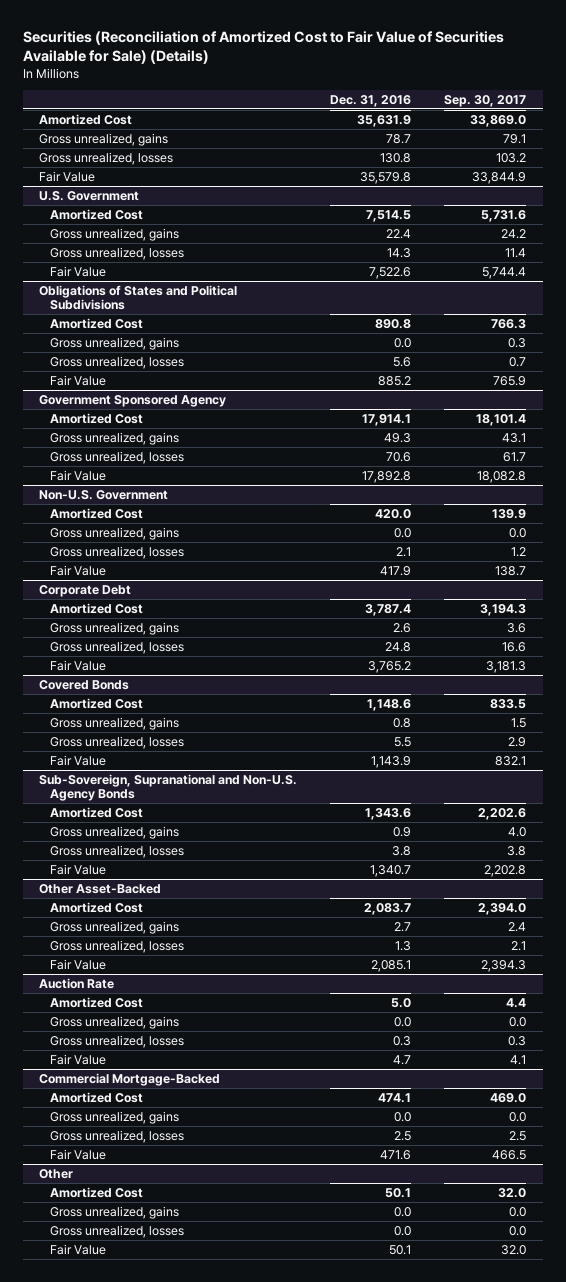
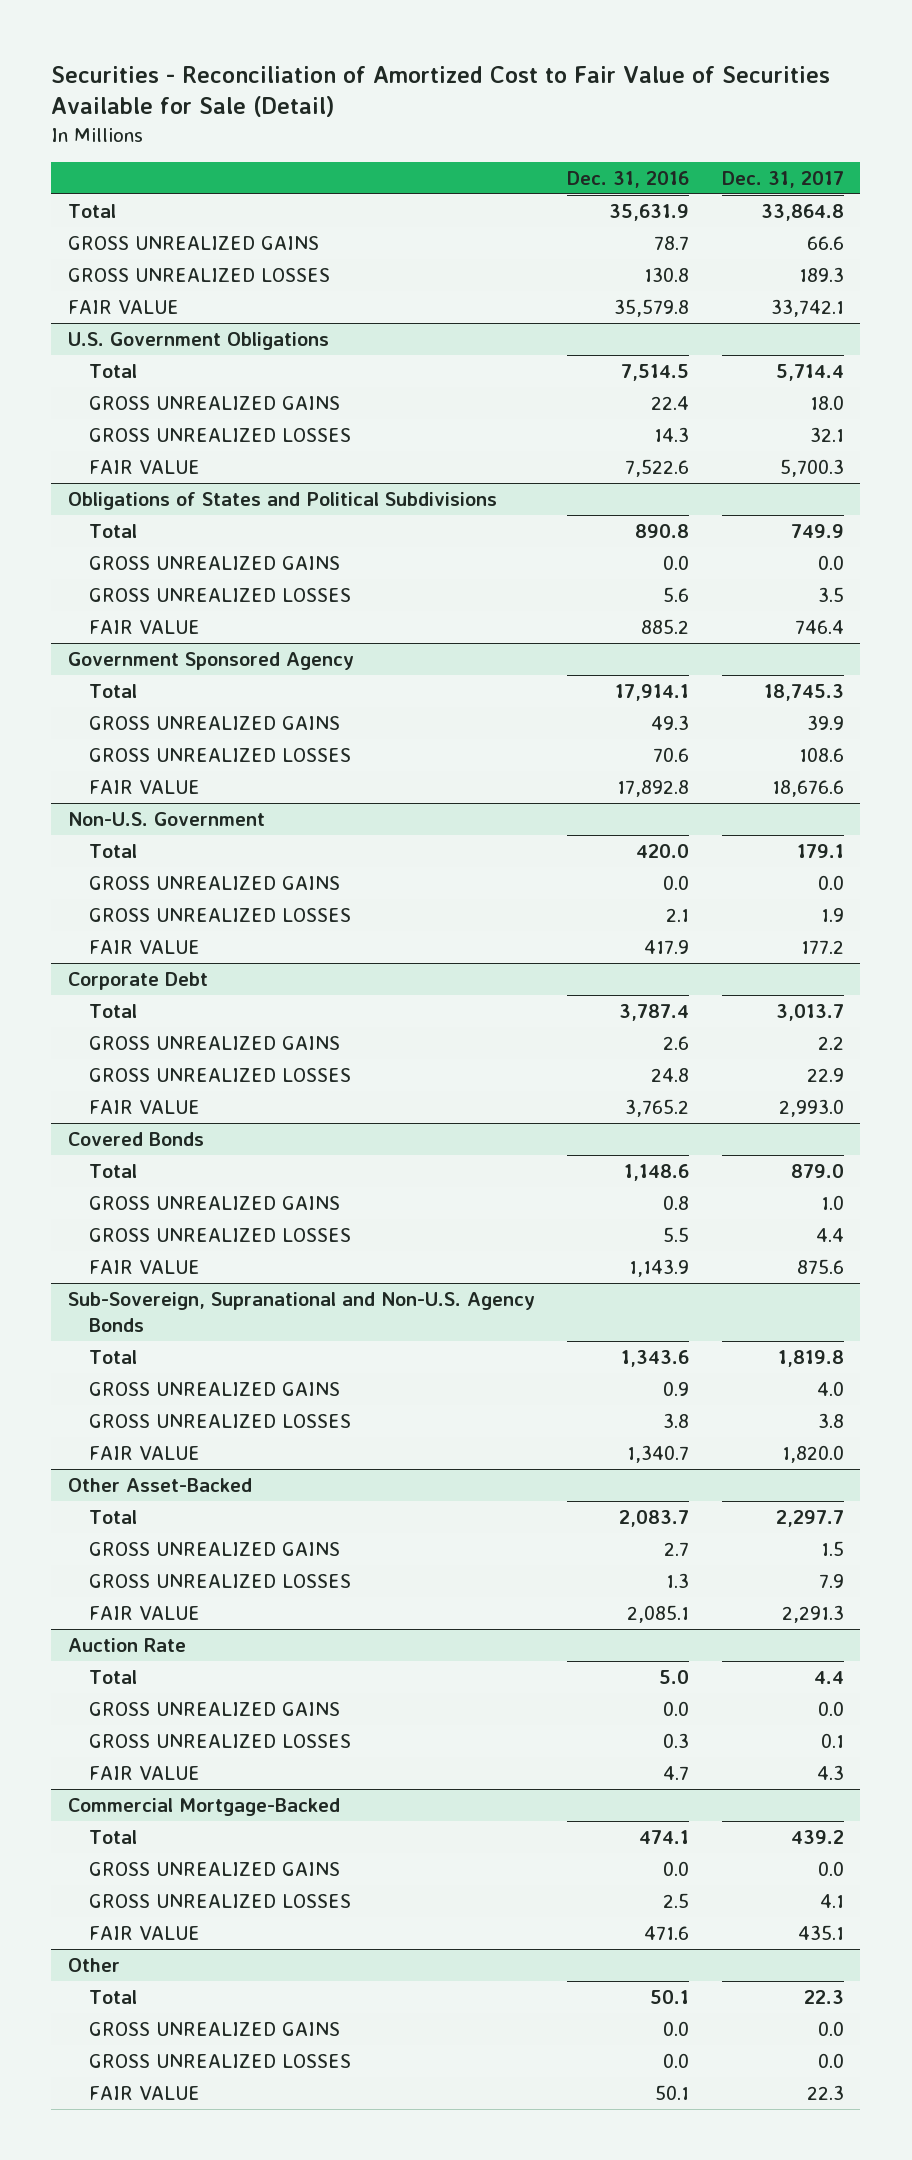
[22,30,504,65] Securities (Reconciliation of Amortized Cost to Fair Value of Securities Available for Sale) (Details) -> [51,65,831,118] Securities - Reconciliation of Amortized Cost to Fair Value of Securities Available for Sale (Detail)
[444,95,527,108] Sep. 30, 2017 -> none
none -> [721,170,844,188] Dec. 31, 2017
[39,113,133,125] Amortized Cost -> [67,203,116,218] Total
[39,132,169,146] Gross unrealized, gains -> [67,235,319,250] GROSS UNREALIZED GAINS
[39,151,174,165] Gross unrealized, losses -> [67,267,330,282] GROSS UNREALIZED LOSSES
[39,170,96,182] Fair Value -> [67,299,179,314] FAIR VALUE
[39,190,140,201] U.S. Government -> [67,331,329,350] U.S. Government Obligations
[50,208,144,220] Amortized Cost -> [88,363,137,378] Total
[50,227,180,241] Gross unrealized, gains -> [88,395,340,410] GROSS UNREALIZED GAINS
[50,246,185,260] Gross unrealized, losses -> [88,427,351,442] GROSS UNREALIZED LOSSES
[50,265,107,277] Fair Value -> [88,459,200,474] FAIR VALUE
[50,317,144,329] Amortized Cost -> [88,523,137,538] Total
[50,336,180,350] Gross unrealized, gains -> [88,555,340,570] GROSS UNREALIZED GAINS
[50,355,185,369] Gross unrealized, losses -> [88,587,351,602] GROSS UNREALIZED LOSSES
[50,374,107,386] Fair Value -> [88,619,200,634] FAIR VALUE
[50,412,144,424] Amortized Cost -> [88,683,137,698] Total
[50,431,180,445] Gross unrealized, gains -> [88,715,340,730] GROSS UNREALIZED GAINS
[50,450,185,464] Gross unrealized, losses -> [88,747,351,762] GROSS UNREALIZED LOSSES
[50,469,107,481] Fair Value -> [88,779,200,794] FAIR VALUE
[50,507,144,519] Amortized Cost -> [88,843,137,858] Total
[50,526,180,540] Gross unrealized, gains -> [88,875,340,890] GROSS UNREALIZED GAINS
[50,545,185,559] Gross unrealized, losses -> [88,907,351,922] GROSS UNREALIZED LOSSES
[50,564,107,576] Fair Value -> [88,939,200,954] FAIR VALUE
[50,602,144,614] Amortized Cost -> [88,1003,137,1018] Total
[50,621,180,635] Gross unrealized, gains -> [88,1035,340,1050] GROSS UNREALIZED GAINS
[50,640,185,654] Gross unrealized, losses -> [88,1067,351,1082] GROSS UNREALIZED LOSSES
[50,659,107,671] Fair Value -> [88,1099,200,1114] FAIR VALUE
[50,697,144,709] Amortized Cost -> [88,1163,137,1178] Total
[50,716,180,730] Gross unrealized, gains -> [88,1195,340,1210] GROSS UNREALIZED GAINS
[50,735,185,749] Gross unrealized, losses -> [88,1227,351,1242] GROSS UNREALIZED LOSSES
[50,754,107,766] Fair Value -> [88,1259,200,1274] FAIR VALUE
[50,806,144,818] Amortized Cost -> [88,1349,137,1364] Total
[50,825,180,839] Gross unrealized, gains -> [88,1381,340,1396] GROSS UNREALIZED GAINS
[50,844,185,858] Gross unrealized, losses -> [88,1413,351,1428] GROSS UNREALIZED LOSSES
[50,863,107,875] Fair Value -> [88,1445,200,1460] FAIR VALUE
[50,901,144,913] Amortized Cost -> [88,1509,137,1524] Total
[50,920,180,934] Gross unrealized, gains -> [88,1541,340,1556] GROSS UNREALIZED GAINS
[50,939,185,953] Gross unrealized, losses -> [88,1573,351,1588] GROSS UNREALIZED LOSSES
[50,958,107,970] Fair Value -> [88,1605,200,1620] FAIR VALUE
[50,996,144,1008] Amortized Cost -> [88,1669,137,1684] Total
[50,1015,180,1029] Gross unrealized, gains -> [88,1701,340,1716] GROSS UNREALIZED GAINS
[50,1034,185,1048] Gross unrealized, losses -> [88,1733,351,1748] GROSS UNREALIZED LOSSES
[50,1053,107,1065] Fair Value -> [88,1765,200,1780] FAIR VALUE
[50,1091,144,1103] Amortized Cost -> [88,1829,137,1844] Total
[50,1110,180,1124] Gross unrealized, gains -> [88,1861,340,1876] GROSS UNREALIZED GAINS
[50,1129,185,1143] Gross unrealized, losses -> [88,1893,351,1908] GROSS UNREALIZED LOSSES
[50,1148,107,1160] Fair Value -> [88,1925,200,1940] FAIR VALUE
[50,1186,144,1198] Amortized Cost -> [88,1989,137,2004] Total
[50,1205,180,1219] Gross unrealized, gains -> [88,2021,340,2036] GROSS UNREALIZED GAINS
[50,1224,185,1238] Gross unrealized, losses -> [88,2053,351,2068] GROSS UNREALIZED LOSSES
[50,1243,107,1255] Fair Value -> [88,2085,200,2100] FAIR VALUE

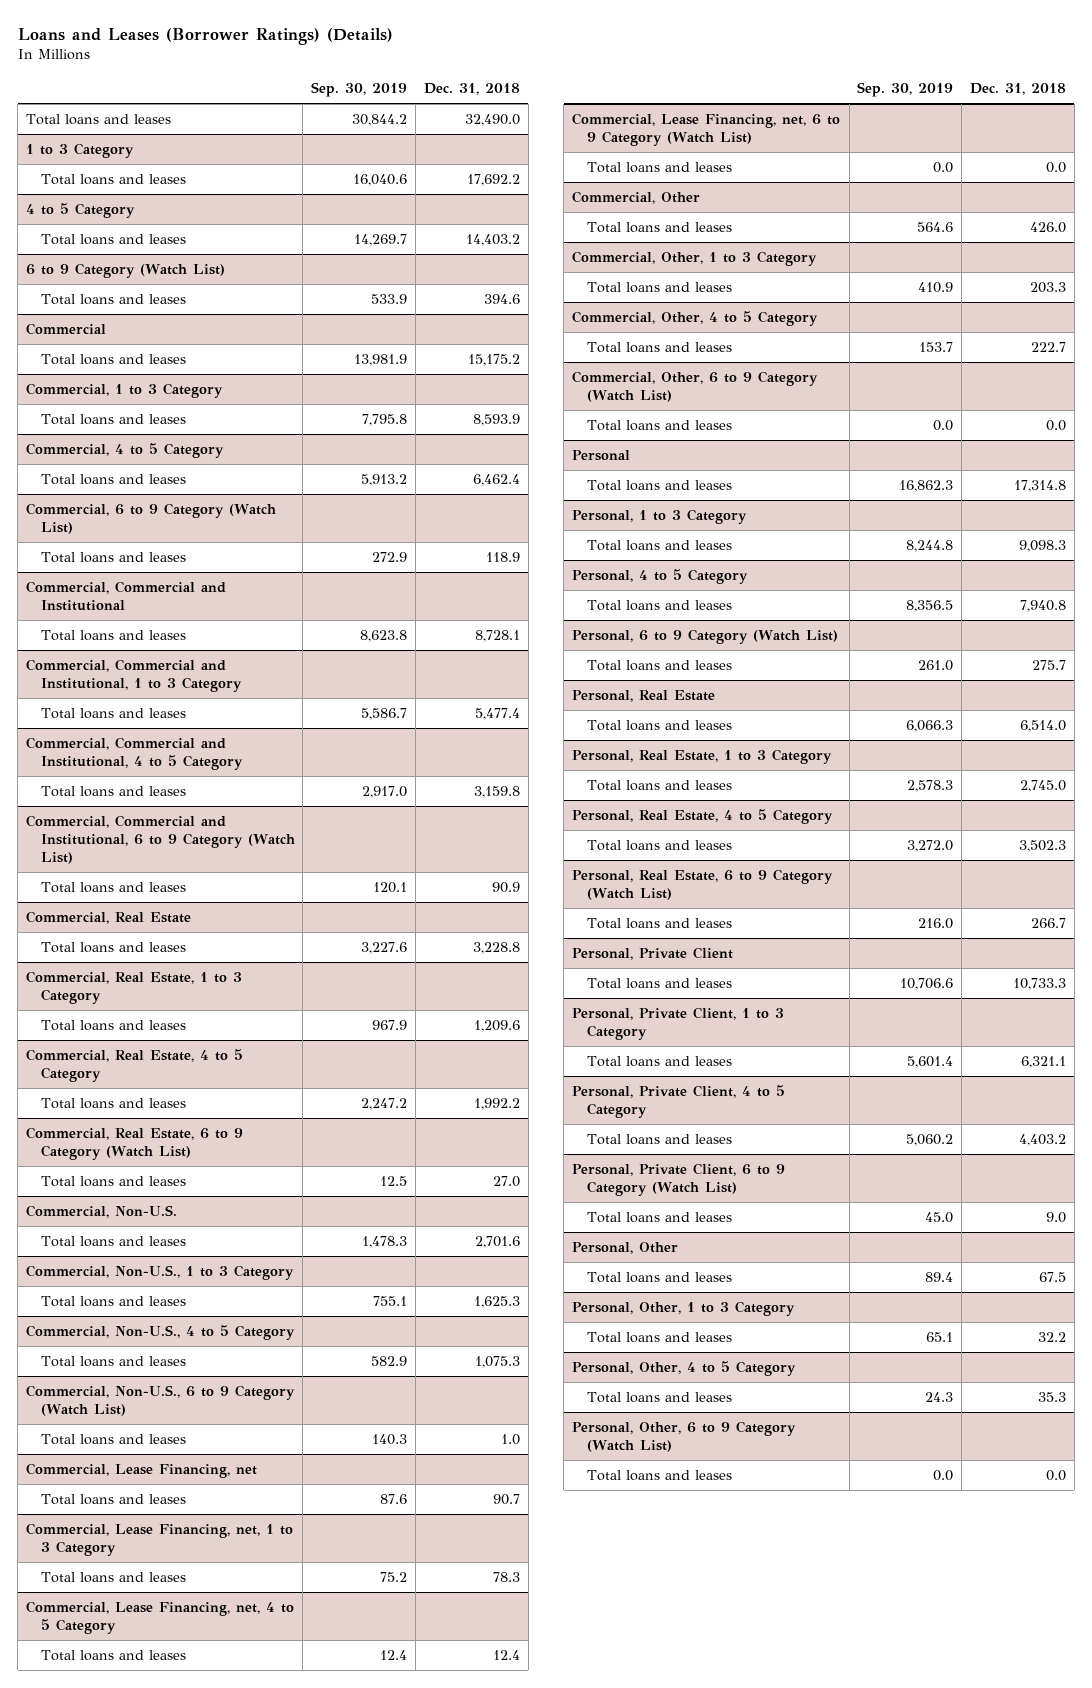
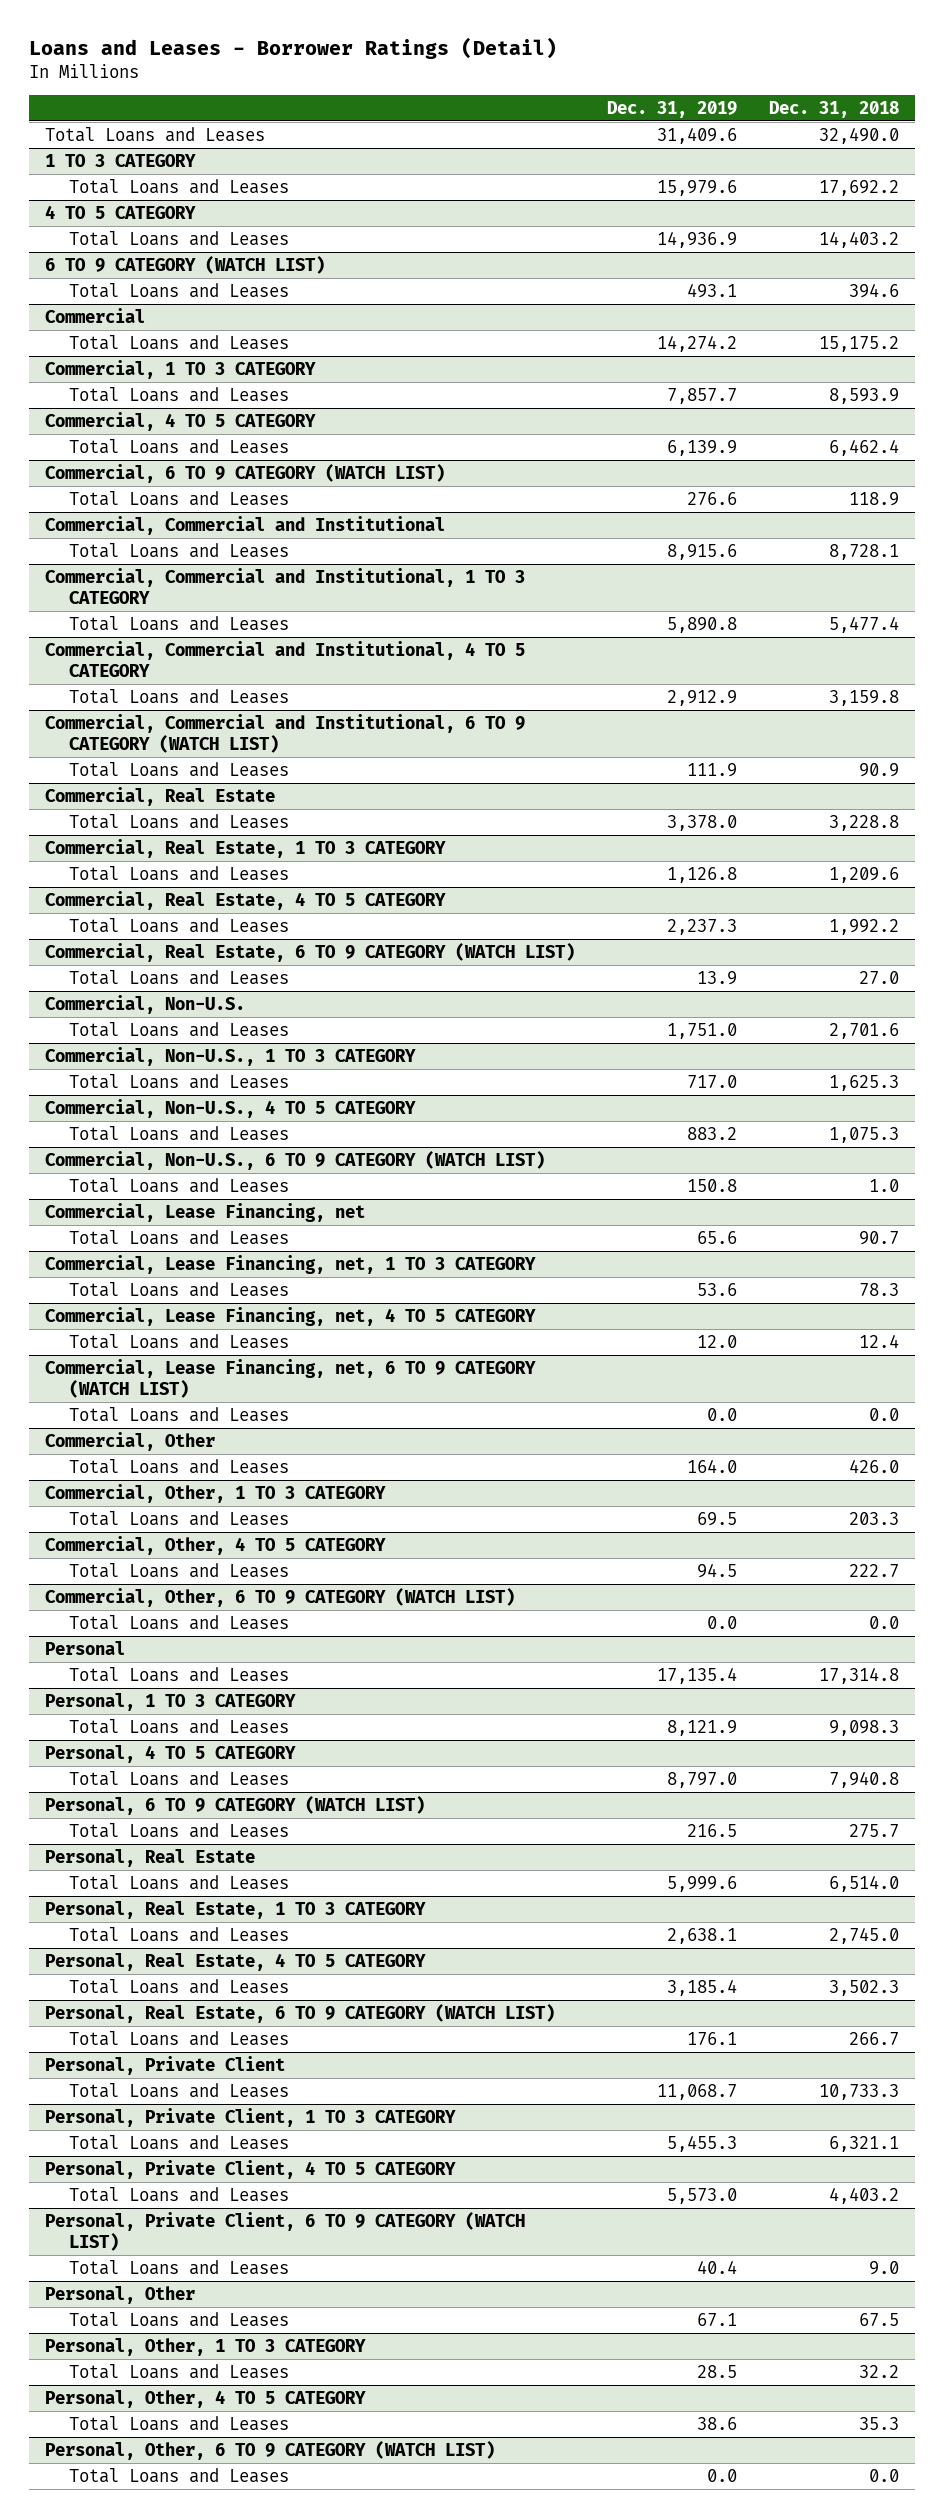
[17,27,393,45] Loans and Leases (Borrower Ratings) (Details) -> [29,37,558,60] Loans and Leases - Borrower Ratings (Detail)
[311,82,408,98] Sep. 30, 2019 -> none
none -> [607,100,738,118] Dec. 31, 2019
[25,113,171,125] Total loans and leases -> [45,126,266,142] Total Loans and Leases
[25,142,134,158] 1 to 3 Category -> [45,153,197,167] 1 TO 3 CATEGORY
[40,173,186,185] Total loans and leases -> [68,178,289,194] Total Loans and Leases
[25,202,135,218] 4 to 5 Category -> [45,204,197,219] 4 TO 5 CATEGORY
[40,233,186,245] Total loans and leases -> [68,230,289,246] Total Loans and Leases
[25,262,225,278] 6 to 9 Category (Watch List) -> [45,255,326,274] 6 TO 9 CATEGORY (WATCH LIST)
[40,293,186,305] Total loans and leases -> [68,282,289,298] Total Loans and Leases
[40,353,186,365] Total loans and leases -> [68,334,289,350] Total Loans and Leases
[25,382,223,398] Commercial, 1 to 3 Category -> [45,359,317,379] Commercial, 1 TO 3 CATEGORY
[40,413,186,425] Total loans and leases -> [68,386,289,402] Total Loans and Leases
[25,442,224,458] Commercial, 4 to 5 Category -> [45,411,317,431] Commercial, 4 TO 5 CATEGORY
[40,473,186,485] Total loans and leases -> [68,438,289,454] Total Loans and Leases
[25,502,276,534] Commercial, 6 to 9 Category (Watch List) -> [45,463,446,483] Commercial, 6 TO 9 CATEGORY (WATCH LIST)
[40,551,186,563] Total loans and leases -> [68,490,289,506] Total Loans and Leases
[40,629,186,641] Total loans and leases -> [68,542,289,558] Total Loans and Leases
[25,658,242,692] Commercial, Commercial and Institutional, 1 to 3 Category -> [45,567,526,604] Commercial, Commercial and Institutional, 1 TO 3 CATEGORY
[40,707,186,719] Total loans and leases -> [68,615,289,631] Total Loans and Leases
[25,736,243,770] Commercial, Commercial and Institutional, 4 to 5 Category -> [45,640,526,677] Commercial, Commercial and Institutional, 4 TO 5 CATEGORY
[40,785,186,797] Total loans and leases -> [68,688,289,704] Total Loans and Leases
[25,814,295,864] Commercial, Commercial and Institutional, 6 to 9 Category (Watch List) -> [45,713,526,753] Commercial, Commercial and Institutional, 6 TO 9 CATEGORY (WATCH LIST)
[40,881,186,893] Total loans and leases -> [68,761,289,777] Total Loans and Leases
[40,941,186,953] Total loans and leases -> [68,813,289,829] Total Loans and Leases
[25,970,242,1004] Commercial, Real Estate, 1 to 3 Category -> [45,838,447,858] Commercial, Real Estate, 1 TO 3 CATEGORY
[40,1019,186,1031] Total loans and leases -> [68,865,289,881] Total Loans and Leases
[25,1048,243,1082] Commercial, Real Estate, 4 to 5 Category -> [45,890,447,910] Commercial, Real Estate, 4 TO 5 CATEGORY
[40,1097,186,1109] Total loans and leases -> [68,917,289,933] Total Loans and Leases
[25,1126,243,1160] Commercial, Real Estate, 6 to 9 Category (Watch List) -> [45,942,576,962] Commercial, Real Estate, 6 TO 9 CATEGORY (WATCH LIST)
[40,1175,186,1187] Total loans and leases -> [68,969,289,985] Total Loans and Leases
[40,1235,186,1247] Total loans and leases -> [68,1021,289,1037] Total Loans and Leases
[25,1264,294,1280] Commercial, Non-U.S., 1 to 3 Category -> [45,1046,417,1066] Commercial, Non-U.S., 1 TO 3 CATEGORY
[40,1295,186,1307] Total loans and leases -> [68,1073,289,1089] Total Loans and Leases
[25,1324,295,1340] Commercial, Non-U.S., 4 to 5 Category -> [45,1098,417,1118] Commercial, Non-U.S., 4 TO 5 CATEGORY
[40,1355,186,1367] Total loans and leases -> [68,1125,289,1141] Total Loans and Leases
[25,1384,295,1416] Commercial, Non-U.S., 6 to 9 Category (Watch List) -> [45,1150,546,1170] Commercial, Non-U.S., 6 TO 9 CATEGORY (WATCH LIST)
[40,1433,186,1445] Total loans and leases -> [68,1177,289,1193] Total Loans and Leases
[40,1493,186,1505] Total loans and leases -> [68,1229,289,1245] Total Loans and Leases
[25,1522,293,1556] Commercial, Lease Financing, net, 1 to 3 Category -> [45,1254,537,1274] Commercial, Lease Financing, net, 1 TO 3 CATEGORY
[40,1571,186,1583] Total loans and leases -> [68,1281,289,1297] Total Loans and Leases
[25,1600,294,1634] Commercial, Lease Financing, net, 4 to 5 Category -> [45,1306,537,1326] Commercial, Lease Financing, net, 4 TO 5 CATEGORY
[40,1649,186,1661] Total loans and leases -> [68,1333,289,1349] Total Loans and Leases
[572,112,841,146] Commercial, Lease Financing, net, 6 to 9 Category (Watch List) -> [45,1358,537,1398] Commercial, Lease Financing, net, 6 TO 9 CATEGORY (WATCH LIST)
[586,161,732,173] Total loans and leases -> [68,1406,289,1422] Total Loans and Leases
[586,221,732,233] Total loans and leases -> [68,1458,289,1474] Total Loans and Leases
[572,250,818,266] Commercial, Other, 1 to 3 Category -> [45,1483,387,1503] Commercial, Other, 1 TO 3 CATEGORY
[586,281,732,293] Total loans and leases -> [68,1510,289,1526] Total Loans and Leases
[572,310,819,326] Commercial, Other, 4 to 5 Category -> [45,1535,387,1555] Commercial, Other, 4 TO 5 CATEGORY
[586,341,732,353] Total loans and leases -> [68,1562,289,1578] Total Loans and Leases
[572,370,819,402] Commercial, Other, 6 to 9 Category (Watch List) -> [45,1587,516,1607] Commercial, Other, 6 TO 9 CATEGORY (WATCH LIST)
[586,419,732,431] Total loans and leases -> [68,1614,289,1630] Total Loans and Leases
[586,479,732,491] Total loans and leases -> [68,1666,289,1682] Total Loans and Leases
[572,508,748,524] Personal, 1 to 3 Category -> [45,1692,297,1711] Personal, 1 TO 3 CATEGORY
[586,539,732,551] Total loans and leases -> [68,1718,289,1734] Total Loans and Leases
[572,568,749,584] Personal, 4 to 5 Category -> [45,1744,297,1763] Personal, 4 TO 5 CATEGORY
[586,599,732,611] Total loans and leases -> [68,1770,289,1786] Total Loans and Leases
[572,628,839,644] Personal, 6 to 9 Category (Watch List) -> [45,1795,426,1815] Personal, 6 TO 9 CATEGORY (WATCH LIST)
[586,659,732,671] Total loans and leases -> [68,1822,289,1838] Total Loans and Leases
[586,719,732,731] Total loans and leases -> [68,1874,289,1890] Total Loans and Leases
[572,748,833,764] Personal, Real Estate, 1 to 3 Category -> [45,1900,427,1919] Personal, Real Estate, 1 TO 3 CATEGORY
[586,779,732,791] Total loans and leases -> [68,1926,289,1942] Total Loans and Leases
[572,808,834,824] Personal, Real Estate, 4 to 5 Category -> [45,1952,427,1971] Personal, Real Estate, 4 TO 5 CATEGORY
[586,839,732,851] Total loans and leases -> [68,1978,289,1994] Total Loans and Leases
[572,868,834,900] Personal, Real Estate, 6 to 9 Category (Watch List) -> [45,2003,556,2023] Personal, Real Estate, 6 TO 9 CATEGORY (WATCH LIST)
[586,917,732,929] Total loans and leases -> [68,2030,289,2046] Total Loans and Leases
[586,977,732,989] Total loans and leases -> [68,2082,289,2098] Total Loans and Leases
[572,1006,785,1040] Personal, Private Client, 1 to 3 Category -> [45,2107,457,2127] Personal, Private Client, 1 TO 3 CATEGORY
[586,1055,732,1067] Total loans and leases -> [68,2134,289,2150] Total Loans and Leases
[572,1084,786,1118] Personal, Private Client, 4 to 5 Category -> [45,2159,457,2179] Personal, Private Client, 4 TO 5 CATEGORY
[586,1133,732,1145] Total loans and leases -> [68,2186,289,2202] Total Loans and Leases
[572,1162,786,1196] Personal, Private Client, 6 to 9 Category (Watch List) -> [45,2211,526,2251] Personal, Private Client, 6 TO 9 CATEGORY (WATCH LIST)
[586,1211,732,1223] Total loans and leases -> [68,2259,289,2275] Total Loans and Leases
[586,1271,732,1283] Total loans and leases -> [68,2311,289,2327] Total Loans and Leases
[572,1300,796,1316] Personal, Other, 1 to 3 Category -> [45,2337,367,2356] Personal, Other, 1 TO 3 CATEGORY
[586,1331,732,1343] Total loans and leases -> [68,2363,289,2379] Total Loans and Leases
[572,1360,797,1376] Personal, Other, 4 to 5 Category -> [45,2389,367,2408] Personal, Other, 4 TO 5 CATEGORY
[586,1391,732,1403] Total loans and leases -> [68,2415,289,2431] Total Loans and Leases
[572,1420,797,1452] Personal, Other, 6 to 9 Category (Watch List) -> [45,2440,496,2460] Personal, Other, 6 TO 9 CATEGORY (WATCH LIST)
[586,1469,732,1481] Total loans and leases -> [68,2467,289,2483] Total Loans and Leases

